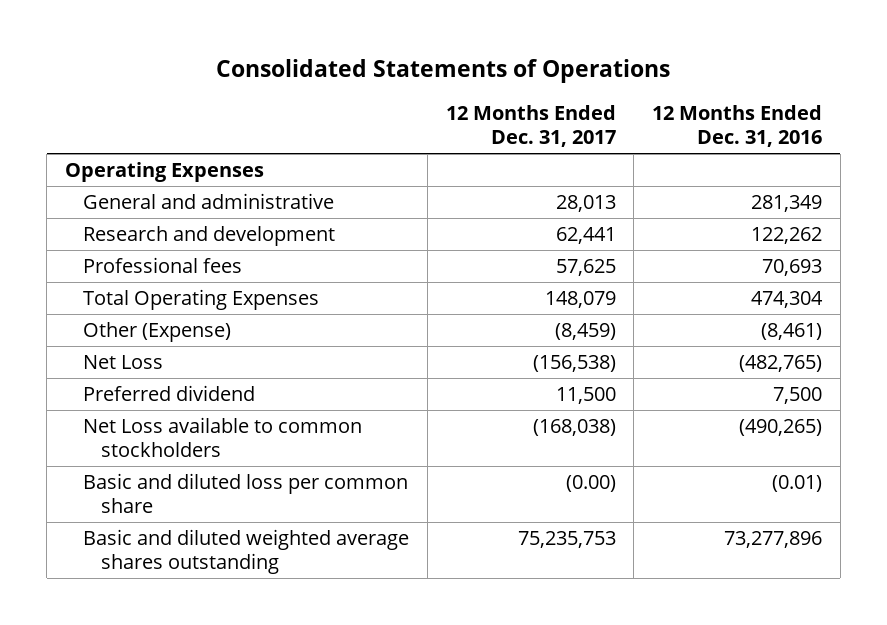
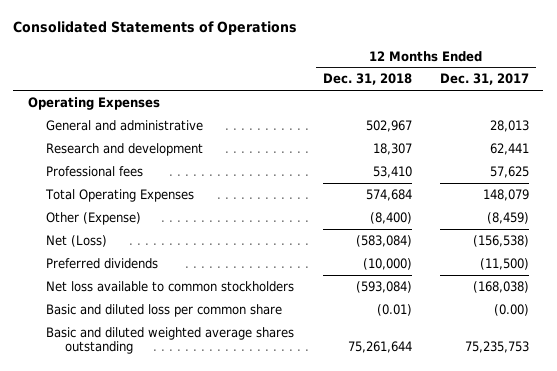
[652,105,823,147] 12 Months Ended Dec. 31, 2016 -> none
none -> [322,73,412,86] Dec. 31, 2018
[83,355,164,370] Net Loss -> [46,234,108,247] Net (Loss)
[83,385,256,402] Preferred dividend -> [46,257,159,269] Preferred dividends
[555,387,616,405] 11,500 -> [480,257,530,270] (11,500)
[83,417,363,457] Net Loss available to common stockholders -> [46,280,295,292] Net loss available to common stockholders

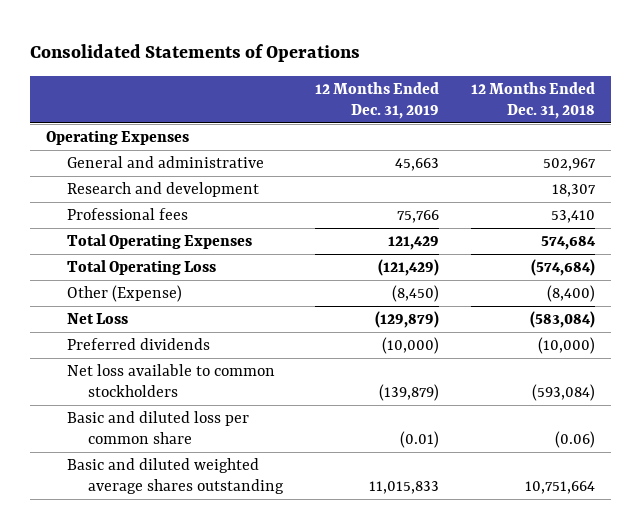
[440,73,530,86] Dec. 31, 2017 -> none
none -> [314,82,439,119] 12 Months Ended Dec. 31, 2019
none -> [66,260,216,276] Total Operating Loss
[46,234,108,247] Net (Loss) -> [66,313,128,325] Net Loss
[376,303,412,316] (0.01) -> [554,430,595,448] (0.06)
[347,341,412,354] 75,261,644 -> [524,480,595,494] 10,751,664

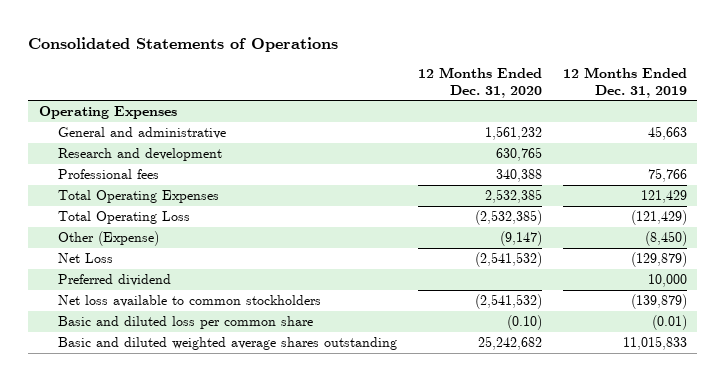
[470,82,595,119] 12 Months Ended Dec. 31, 2018 -> none
none -> [417,66,542,98] 12 Months Ended Dec. 31, 2020
[66,338,210,351] Preferred dividends -> [57,274,171,287] Preferred dividend
[381,337,439,355] (10,000) -> [647,274,687,288] 10,000

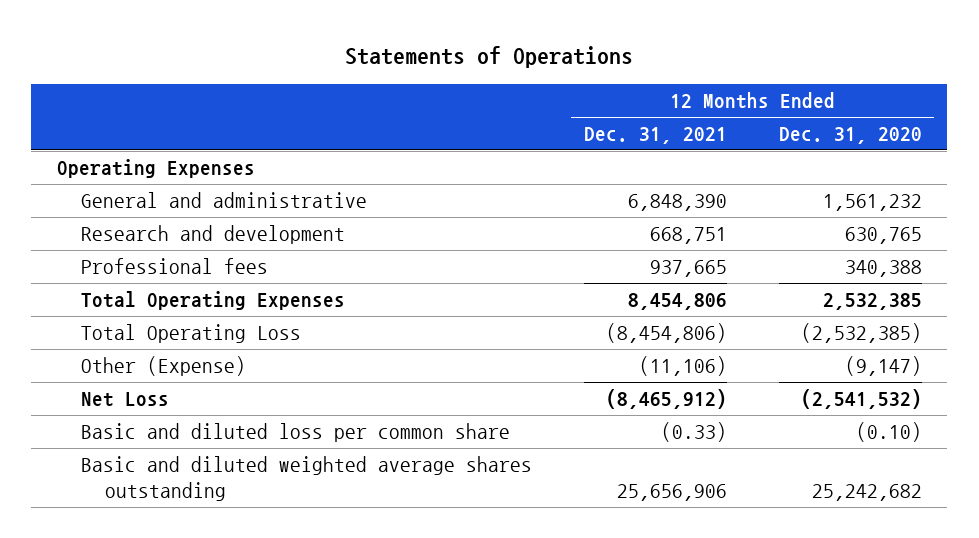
[28,37,339,53] Consolidated Statements of Operations -> [345,46,634,69] Statements of Operations
[562,66,687,98] 12 Months Ended Dec. 31, 2019 -> none
none -> [583,127,727,145] Dec. 31, 2021
[57,274,171,287] Preferred dividend -> none
[57,295,321,308] Net loss available to common stockholders -> none

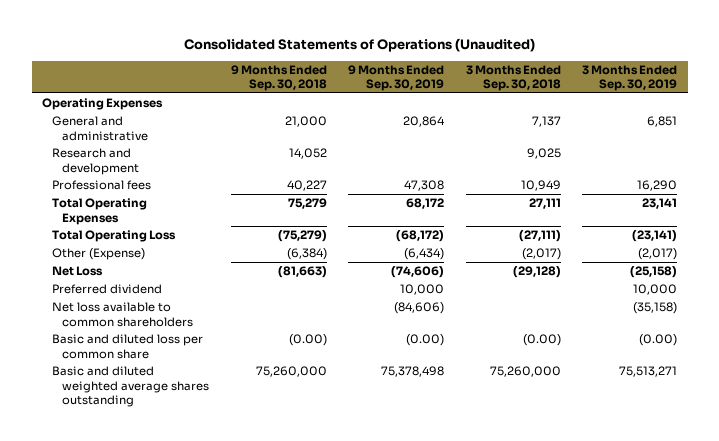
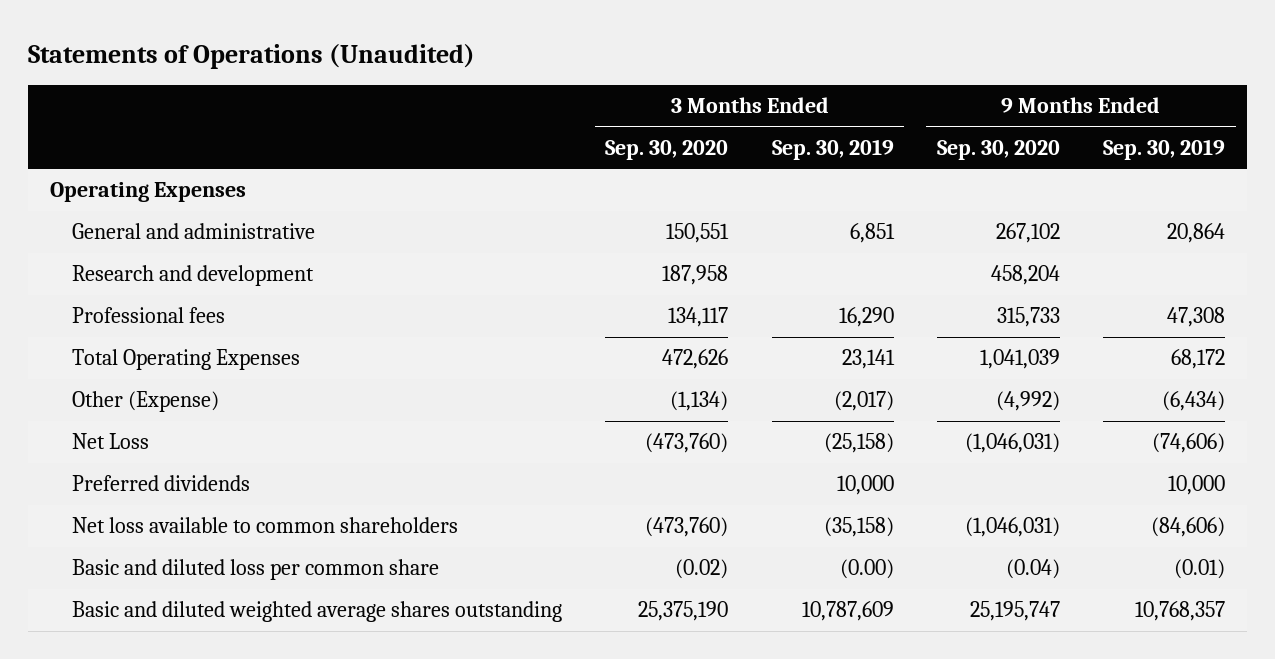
[183,38,535,53] Consolidated Statements of Operations (Unaudited) -> [28,43,476,69] Statements of Operations (Unaudited)
[230,64,327,92] 9 Months Ended Sep. 30, 2018 -> none
[465,64,561,92] 3 Months Ended Sep. 30, 2018 -> none
none -> [605,139,729,160] Sep. 30, 2020
none -> [936,139,1060,160] Sep. 30, 2020
[52,229,177,242] Total Operating Loss -> none
[52,283,163,294] Preferred dividend -> [72,475,251,492] Preferred dividends
[406,333,445,346] (0.00) -> [1173,559,1225,580] (0.01)
[381,365,445,377] 75,378,498 -> [1134,601,1225,622] 10,768,357
[619,365,678,377] 75,513,271 -> [801,601,894,622] 10,787,609

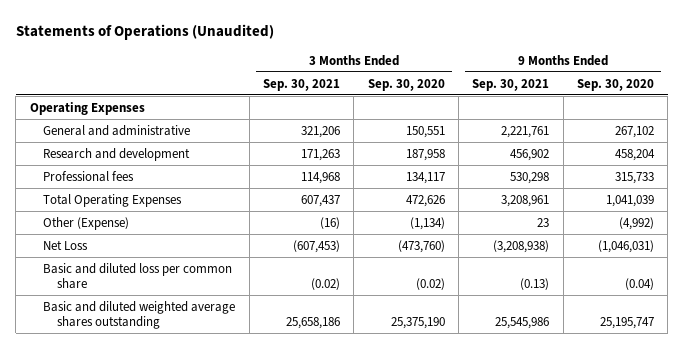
[771,138,894,160] Sep. 30, 2019 -> none
[1102,138,1225,160] Sep. 30, 2019 -> none
none -> [263,78,341,91] Sep. 30, 2021
none -> [472,78,550,91] Sep. 30, 2021
[72,475,251,492] Preferred dividends -> none
[72,517,459,534] Net loss available to common shareholders -> none

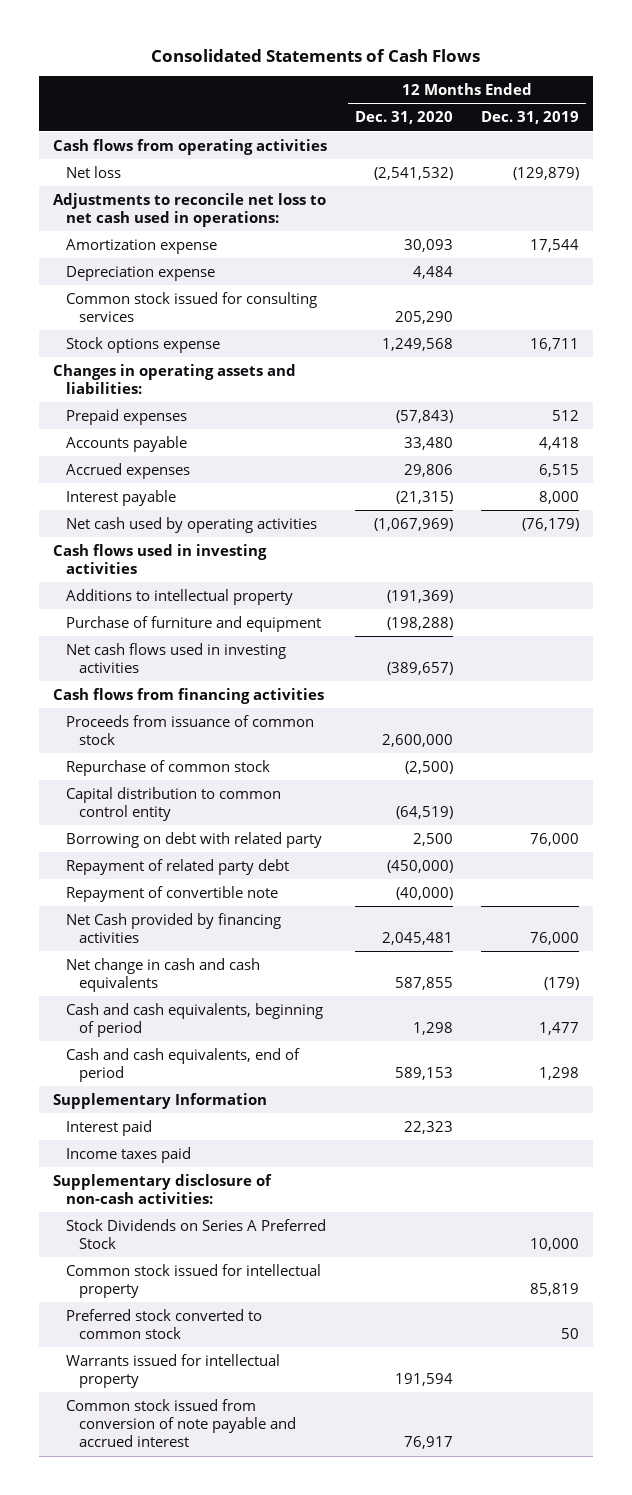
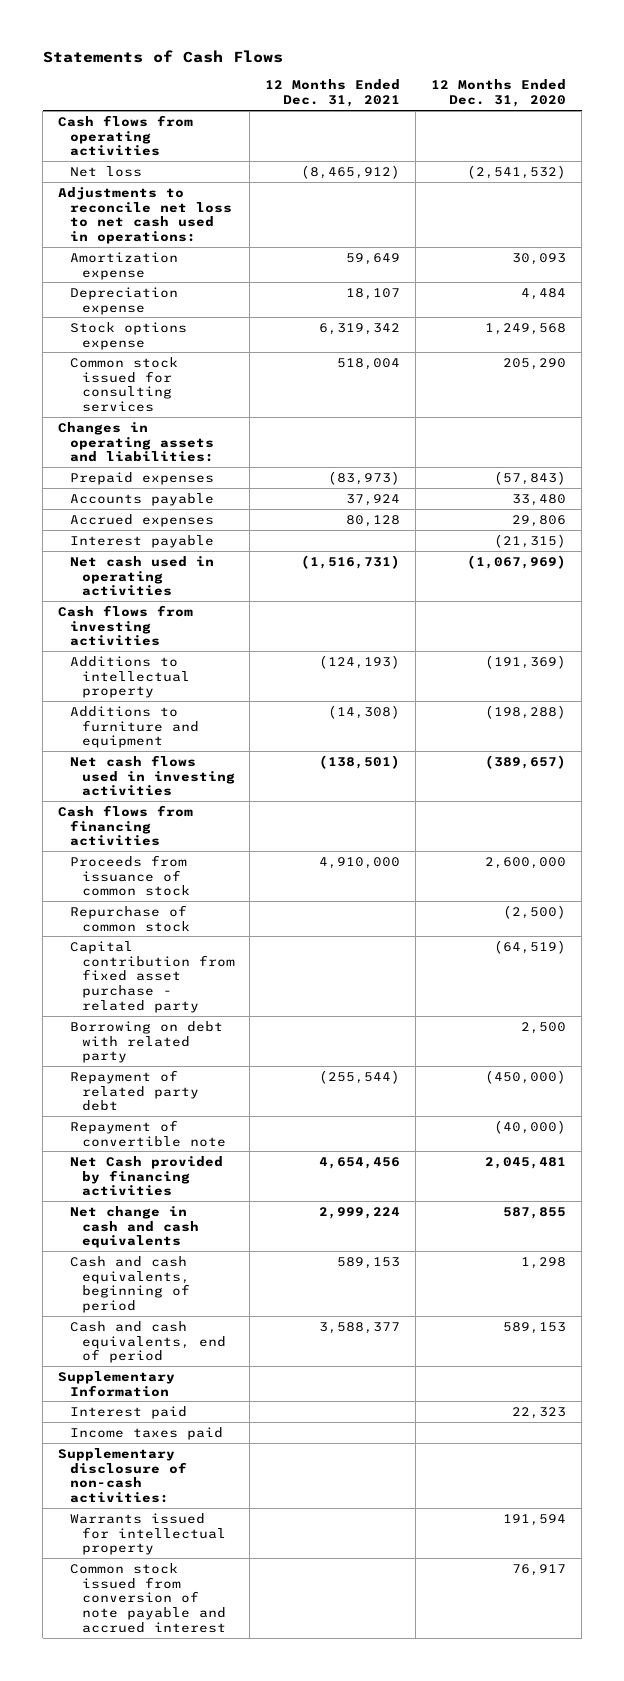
[150,48,480,62] Consolidated Statements of Cash Flows -> [42,50,283,64] Statements of Cash Flows
[480,111,579,125] Dec. 31, 2019 -> none
none -> [265,79,401,108] 12 Months Ended Dec. 31, 2021
[66,291,318,322] Common stock issued for consulting services -> [69,356,178,413] Common stock issued for consulting services
[66,516,318,533] Net cash used by operating activities -> [69,555,214,597] Net cash used in operating activities
[53,543,268,574] Cash flows used in investing activities -> [58,604,194,647] Cash flows from investing activities
[66,615,322,632] Purchase of furniture and equipment -> [69,705,199,749] Additions to furniture and equipment
[66,786,282,821] Capital distribution to common control entity -> [69,940,235,1014] Capital contribution from fixed asset purchase - related party
[66,1218,327,1249] Stock Dividends on Series A Preferred Stock -> none
[66,1263,322,1298] Common stock issued for intellectual property -> none
[66,1308,263,1339] Preferred stock converted to common stock -> none

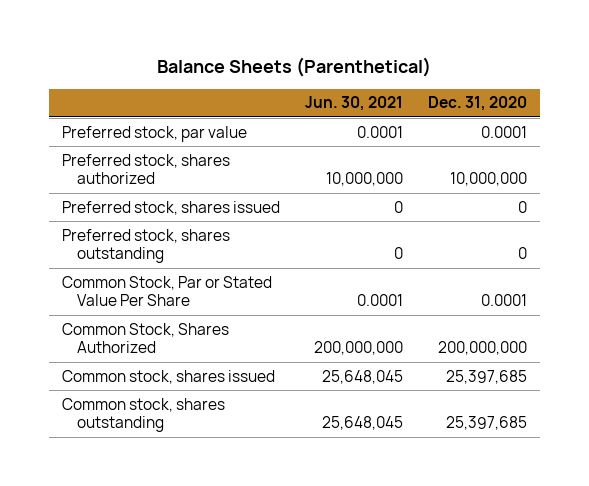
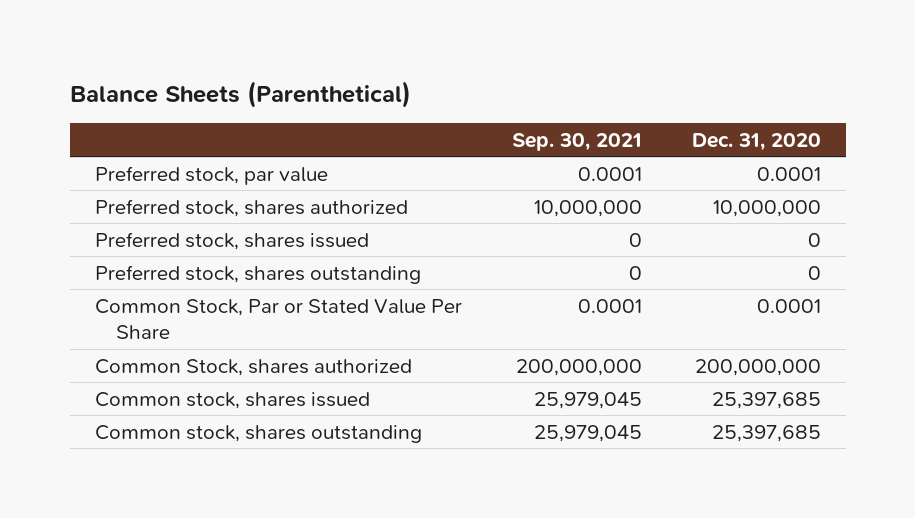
[304,96,403,112] Jun. 30, 2021 -> none
none -> [511,132,642,151] Sep. 30, 2021
[61,322,229,354] Common Stock, Shares Authorized -> [94,358,412,376] Common Stock, shares authorized

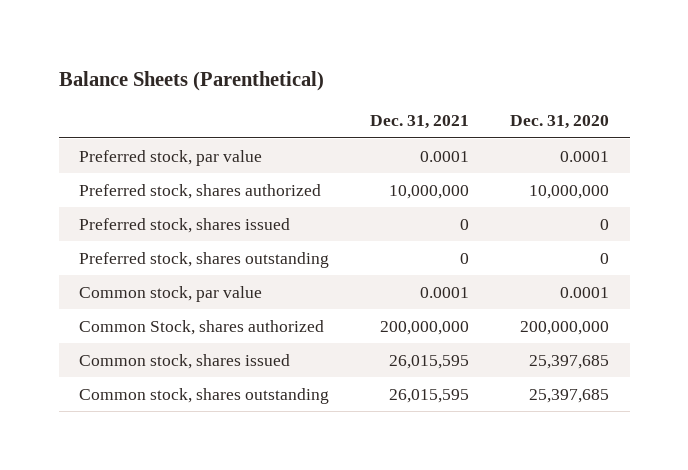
[511,132,642,151] Sep. 30, 2021 -> none
none -> [370,115,470,130] Dec. 31, 2021
[94,298,462,340] Common Stock, Par or Stated Value Per Share -> [79,285,263,302] Common stock, par value

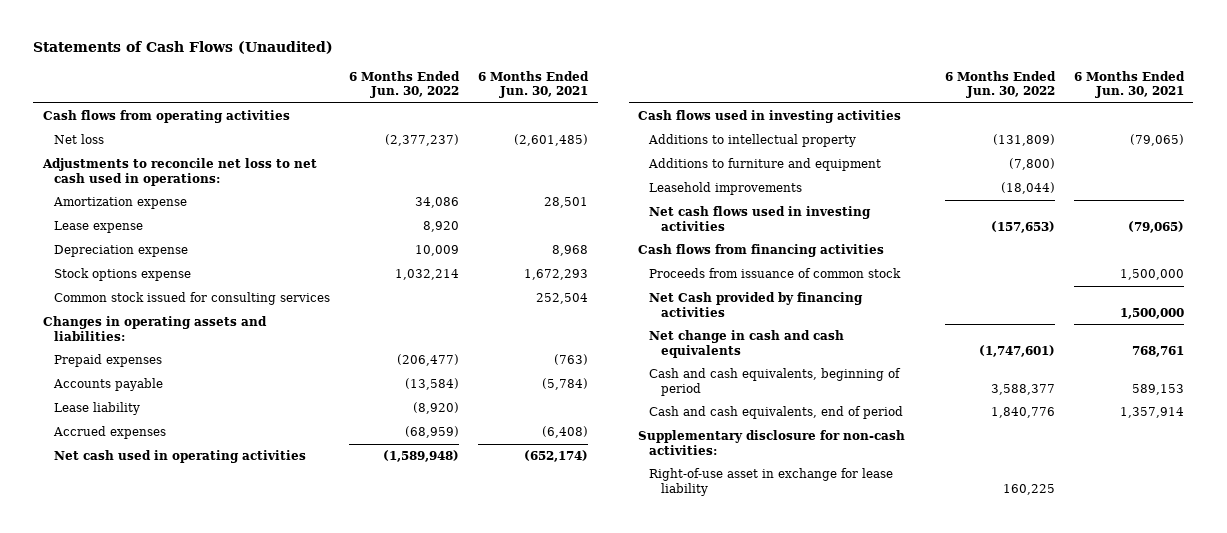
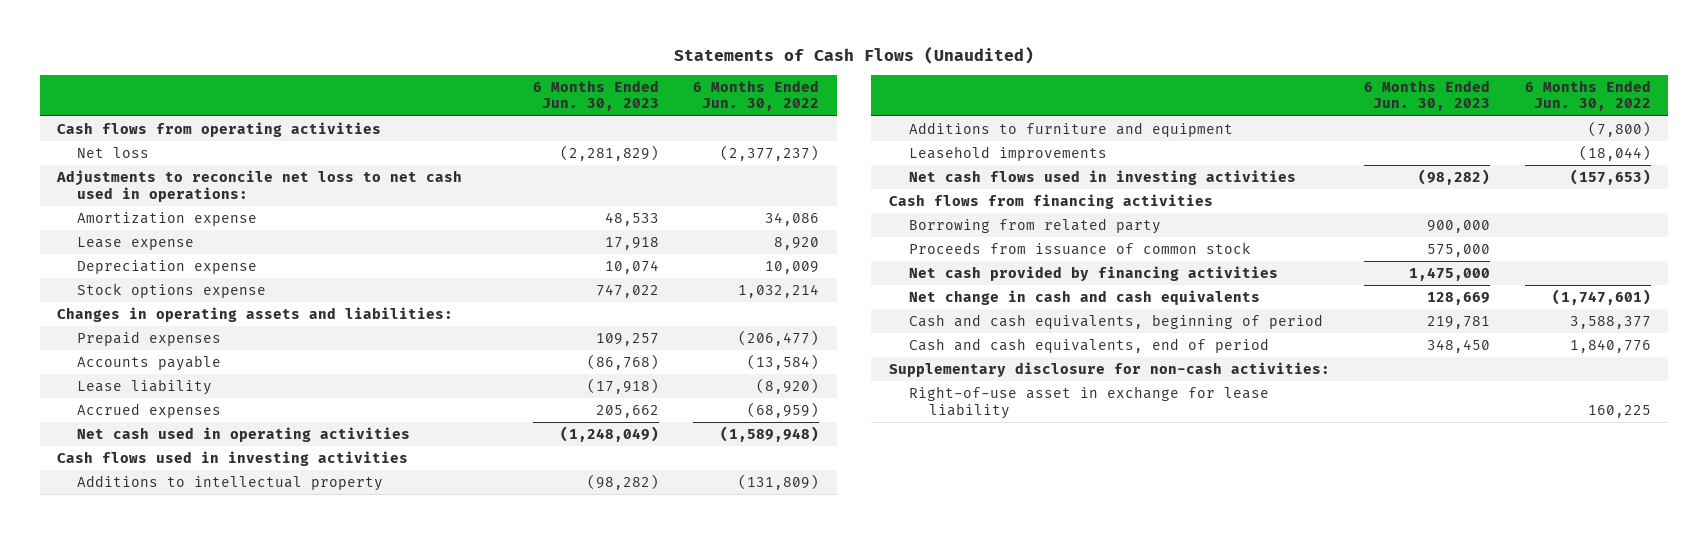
[478,70,590,99] 6 Months Ended Jun. 30, 2021 -> none
none -> [532,79,659,112] 6 Months Ended Jun. 30, 2023
[54,292,331,306] Common stock issued for consulting services -> none
none -> [908,217,1161,234] Borrowing from related party
[649,292,864,317] Net Cash provided by financing activities -> [908,265,1278,281] Net cash provided by financing activities

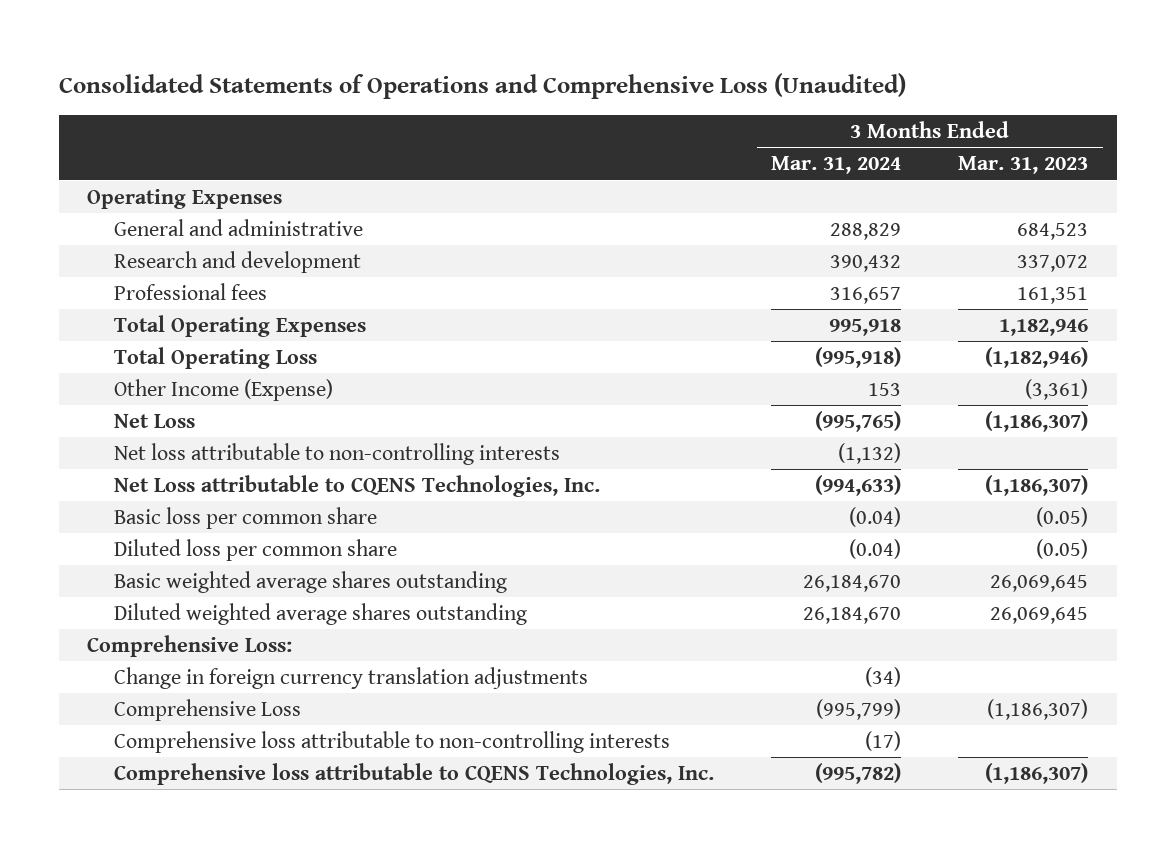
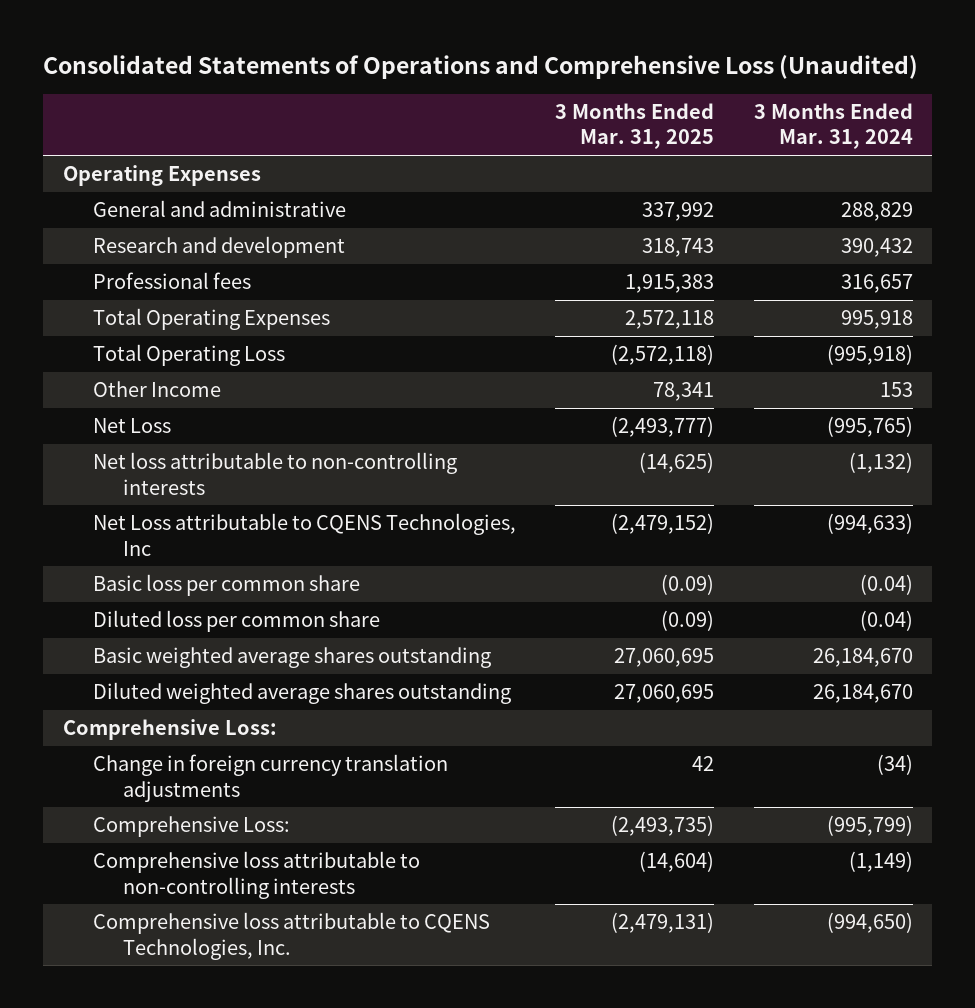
[958,156,1089,175] Mar. 31, 2023 -> none
none -> [555,103,715,150] 3 Months Ended Mar. 31, 2025
[114,379,334,402] Other Income (Expense) -> [92,381,221,398] Other Income
[114,475,601,498] Net Loss attributable to CQENS Technologies, Inc. -> [92,513,516,556] Net Loss attributable to CQENS Technologies, Inc
[114,699,302,722] Comprehensive Loss -> [92,816,290,838] Comprehensive Loss:
[865,731,902,752] (17) -> [848,851,913,873] (1,149)
[815,763,902,785] (995,782) -> [826,912,913,934] (994,650)

